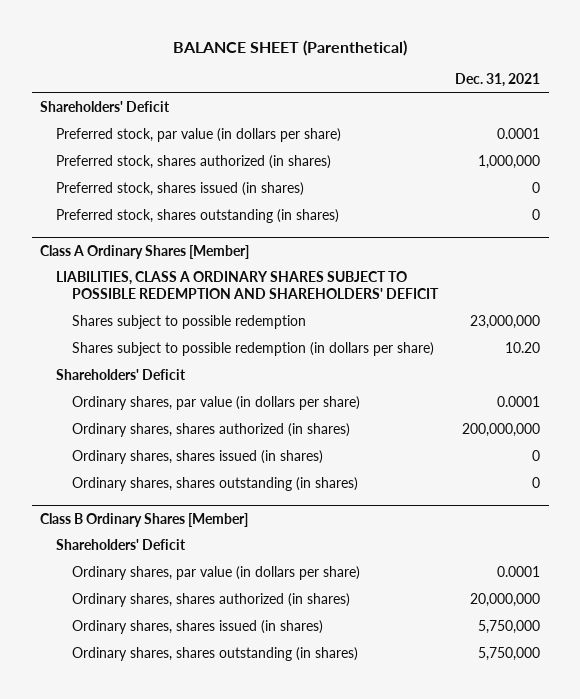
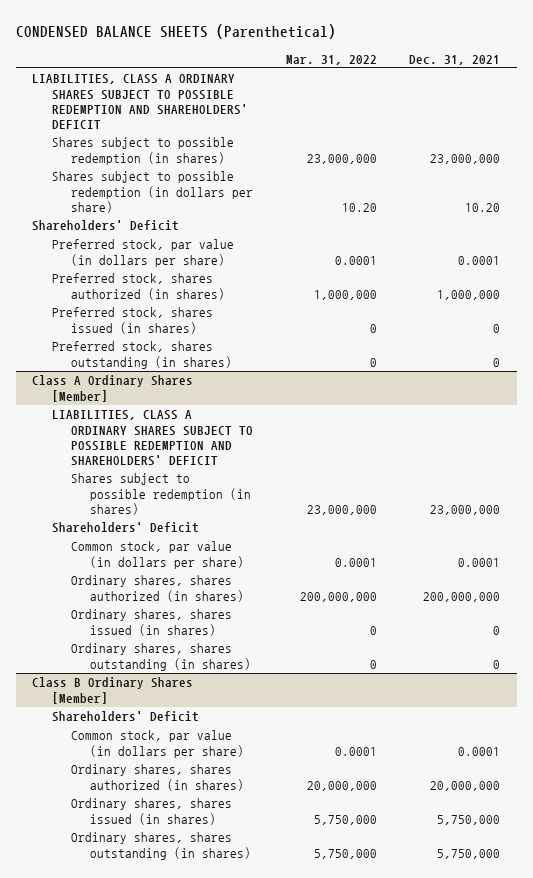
[173,39,408,56] BALANCE SHEET (Parenthetical) -> [15,24,336,40] CONDENSED BALANCE SHEETS (Parenthetical)
none -> [285,54,377,65] Mar. 31, 2022
none -> [32,74,248,129] LIABILITIES, CLASS A ORDINARY SHARES SUBJECT TO POSSIBLE REDEMPTION AND SHAREHOLDERS' DEFICIT
none -> [51,137,234,165] Shares subject to possible redemption (in shares)
none -> [51,171,253,213] Shares subject to possible redemption (in dollars per share)
[71,342,434,357] Shares subject to possible redemption (in dollars per share) -> none
[71,315,306,330] Shares subject to possible redemption -> [70,473,252,515] Shares subject to possible redemption (in shares)
[71,396,360,411] Ordinary shares, par value (in dollars per share) -> [70,541,245,569] Common stock, par value (in dollars per share)
[71,566,360,581] Ordinary shares, par value (in dollars per share) -> [70,730,245,758] Common stock, par value (in dollars per share)

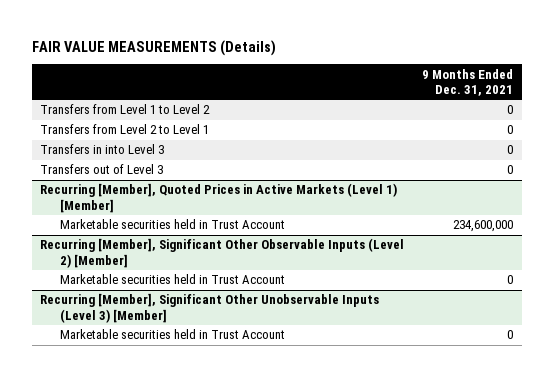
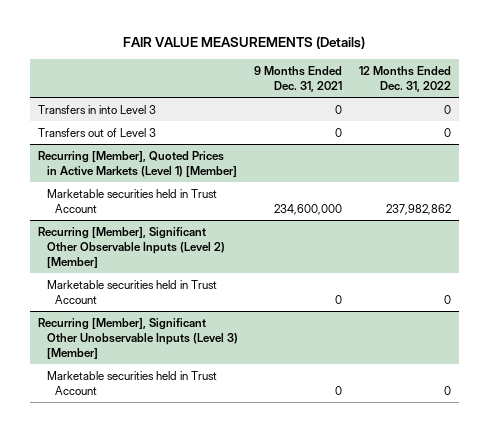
none -> [358,65,451,92] 12 Months Ended Dec. 31, 2022
[40,104,211,115] Transfers from Level 1 to Level 2 -> none
[40,124,210,135] Transfers from Level 2 to Level 1 -> none

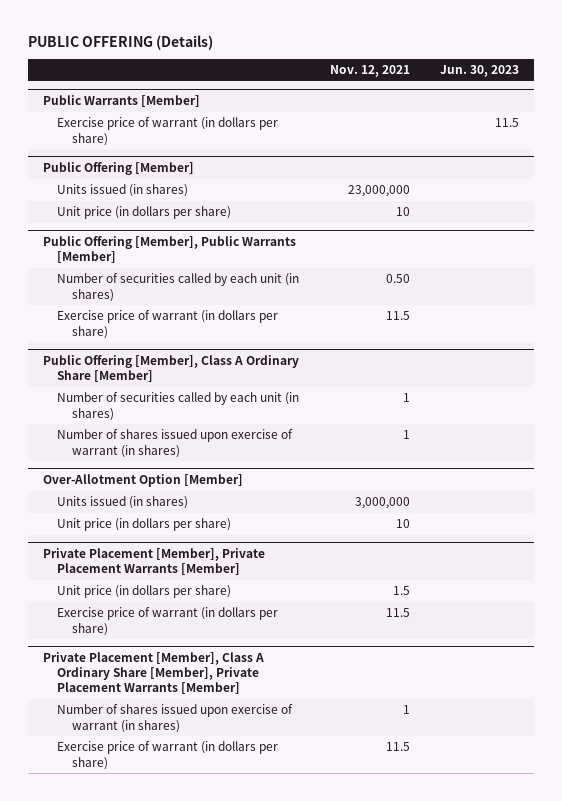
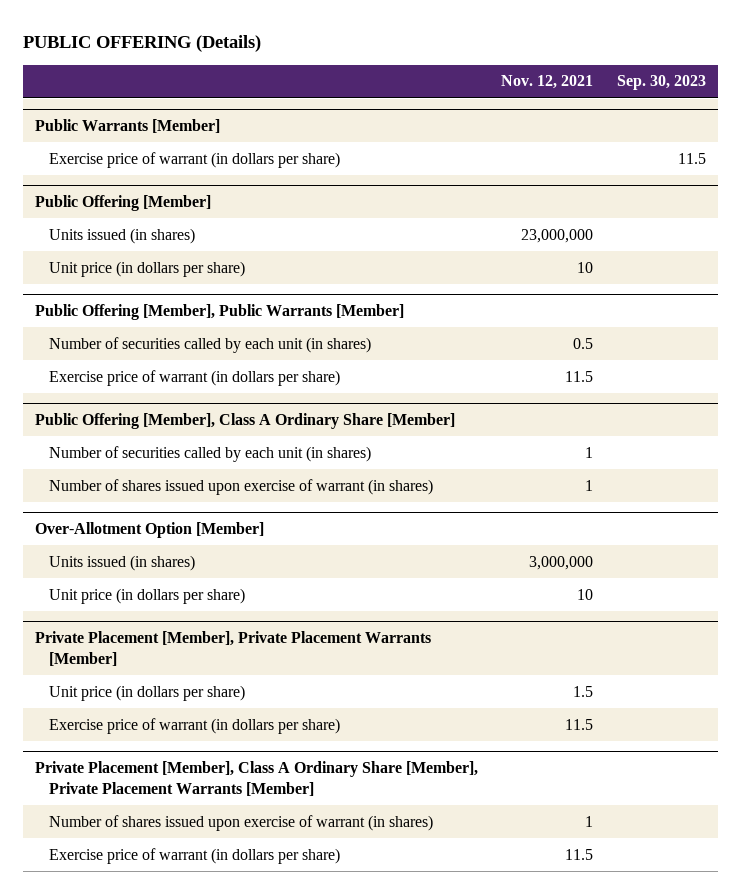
[439,65,519,78] Jun. 30, 2023 -> none
none -> [616,75,706,91] Sep. 30, 2023
[385,274,410,284] 0.50 -> [573,337,594,349] 0.5

